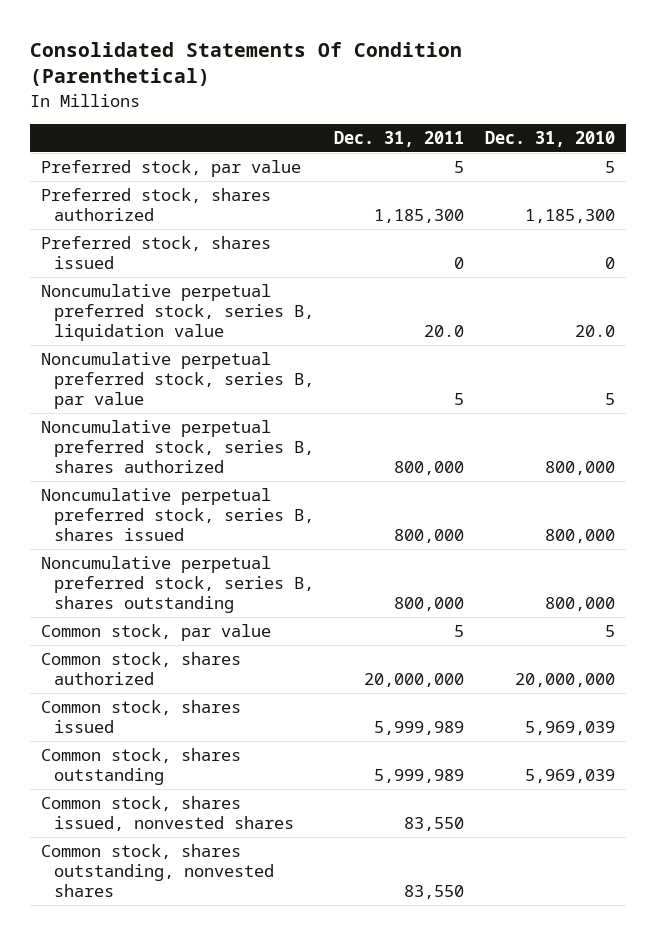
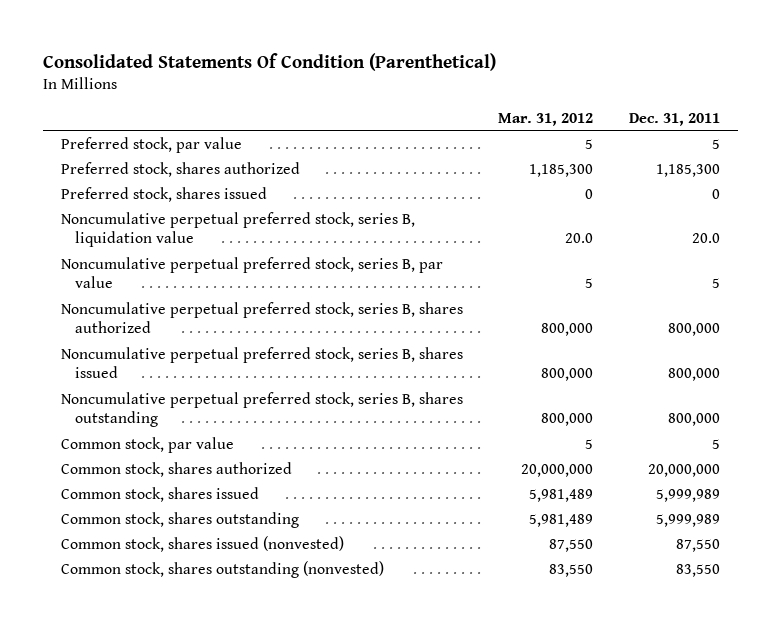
[485,130,616,147] Dec. 31, 2010 -> none
none -> [498,112,594,126] Mar. 31, 2012
[40,796,294,832] Common stock, shares issued, nonvested shares -> [61,535,345,552] Common stock, shares issued (nonvested)
[404,817,465,832] 83,550 -> [675,538,720,552] 87,550
[40,844,274,898] Common stock, shares outstanding, nonvested shares -> [61,560,385,578] Common stock, shares outstanding (nonvested)

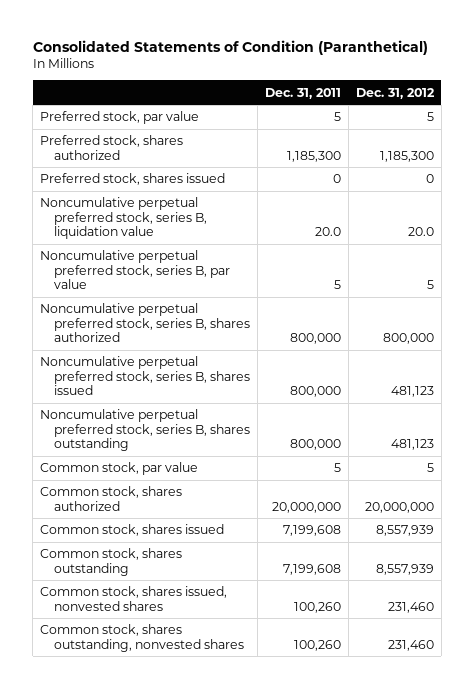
[43,52,497,71] Consolidated Statements Of Condition (Parenthetical) -> [32,39,428,55] Consolidated Statements of Condition (Paranthetical)
[498,112,594,126] Mar. 31, 2012 -> none
none -> [355,87,435,99] Dec. 31, 2012
[655,488,720,502] 5,999,989 -> [282,525,341,537] 7,199,608
[655,513,720,527] 5,999,989 -> [282,563,341,575] 7,199,608
[61,535,345,552] Common stock, shares issued (nonvested) -> [40,586,228,611] Common stock, shares issued, nonvested shares
[675,538,720,552] 87,550 -> [293,601,341,613] 100,260
[61,560,385,578] Common stock, shares outstanding (nonvested) -> [40,624,244,652] Common stock, shares outstanding, nonvested shares
[675,563,720,577] 83,550 -> [293,639,341,651] 100,260

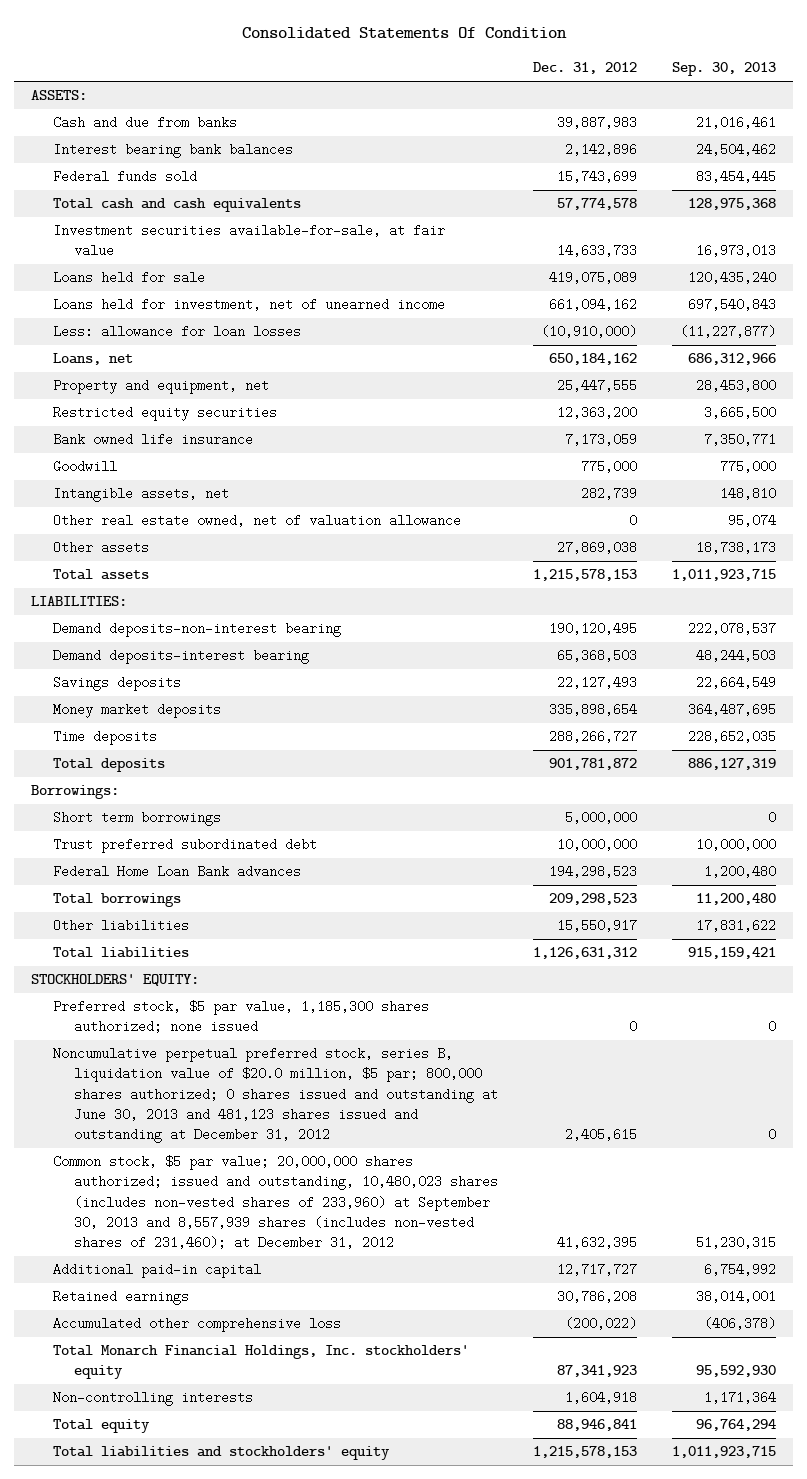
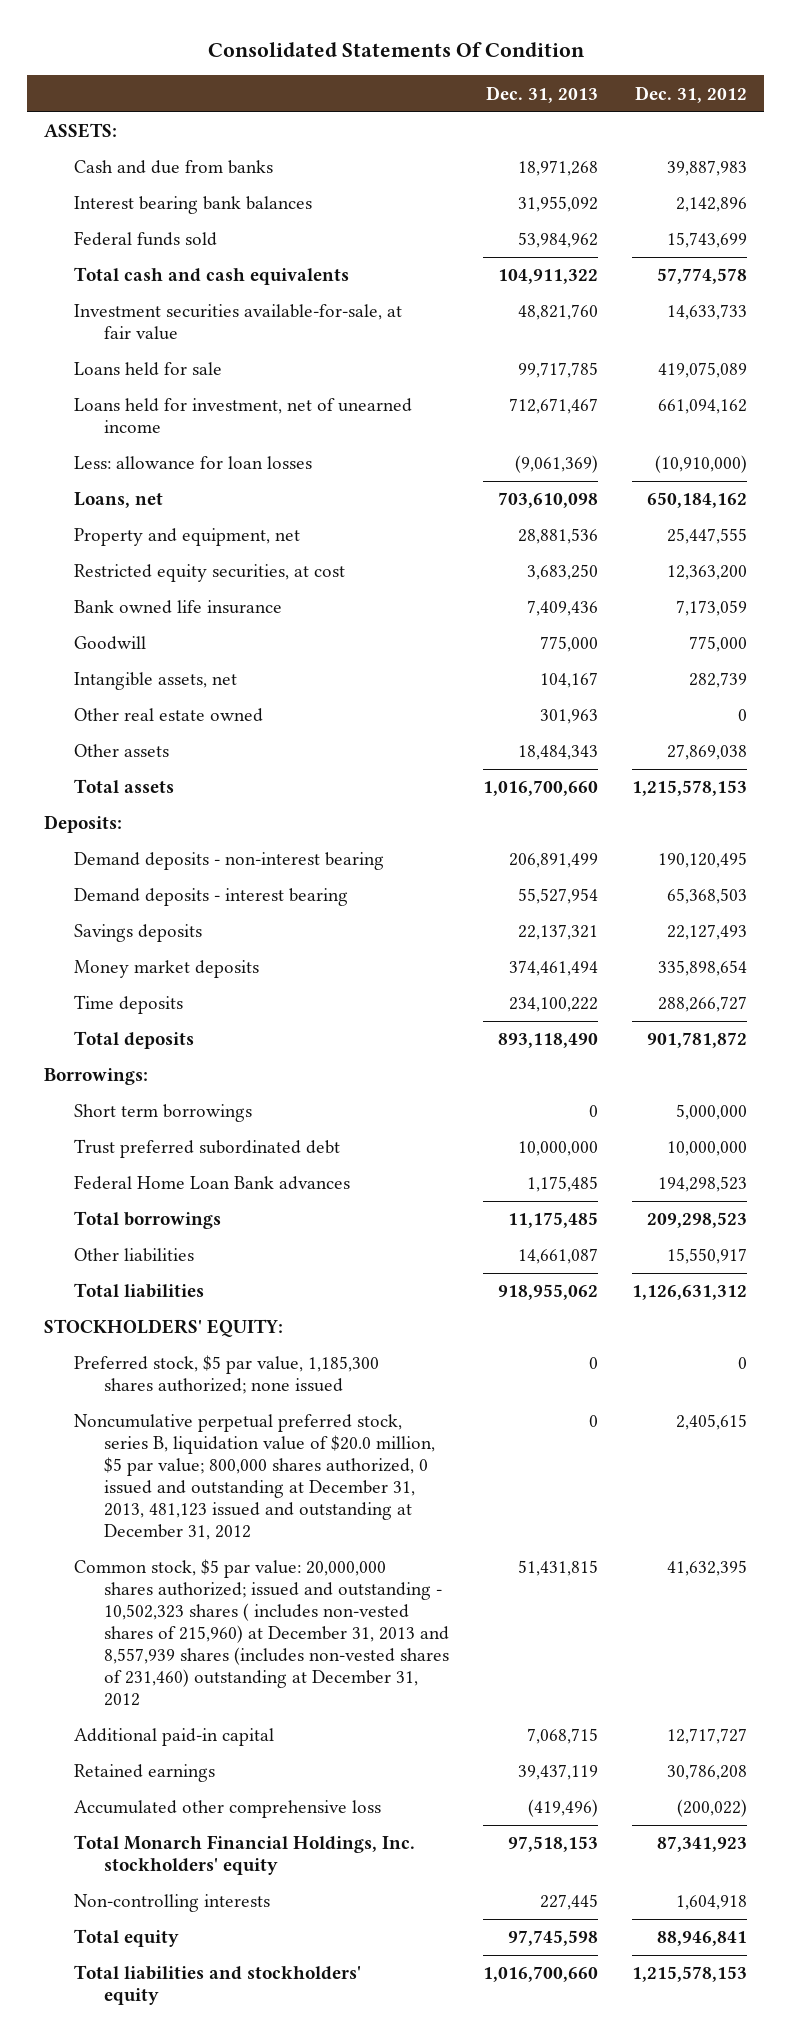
[671,62,776,77] Sep. 30, 2013 -> none
none -> [485,85,598,103] Dec. 31, 2013
[52,406,277,422] Restricted equity securities -> [74,564,346,583] Restricted equity securities, at cost
[52,514,461,528] Other real estate owned, net of valuation allowance -> [74,708,264,723] Other real estate owned
[31,596,128,607] LIABILITIES: -> none
none -> [44,815,123,834] Deposits:
[52,622,341,638] Demand deposits-non-interest bearing -> [74,852,385,871] Demand deposits - non-interest bearing
[52,649,309,665] Demand deposits-interest bearing -> [74,888,349,907] Demand deposits - interest bearing
[52,1047,499,1143] Noncumulative perpetual preferred stock, series B, liquidation value of $20.0 million, $5 par; 800,000 shares authorized; 0 shares issued and outstanding at June 30, 2013 and 481,123 shares issued and outstanding at December 31, 2012 -> [74,1414,435,1540] Noncumulative perpetual preferred stock, series B, liquidation value of $20.0 million, $5 par value; 800,000 shares authorized, 0 issued and outstanding at December 31, 2013, 481,123 issued and outstanding at December 31, 2012
[52,1155,499,1249] Common stock, $5 par value; 20,000,000 shares authorized; issued and outstanding, 10,480,023 shares (includes non-vested shares of 233,960) at September 30, 2013 and 8,557,939 shares (includes non-vested shares of 231,460); at December 31, 2012 -> [74,1559,449,1706] Common stock, $5 par value: 20,000,000 shares authorized; issued and outstanding - 10,502,323 shares ( includes non-vested shares of 215,960) at December 31, 2013 and 8,557,939 shares (includes non-vested shares of 231,460) outstanding at December 31, 2012

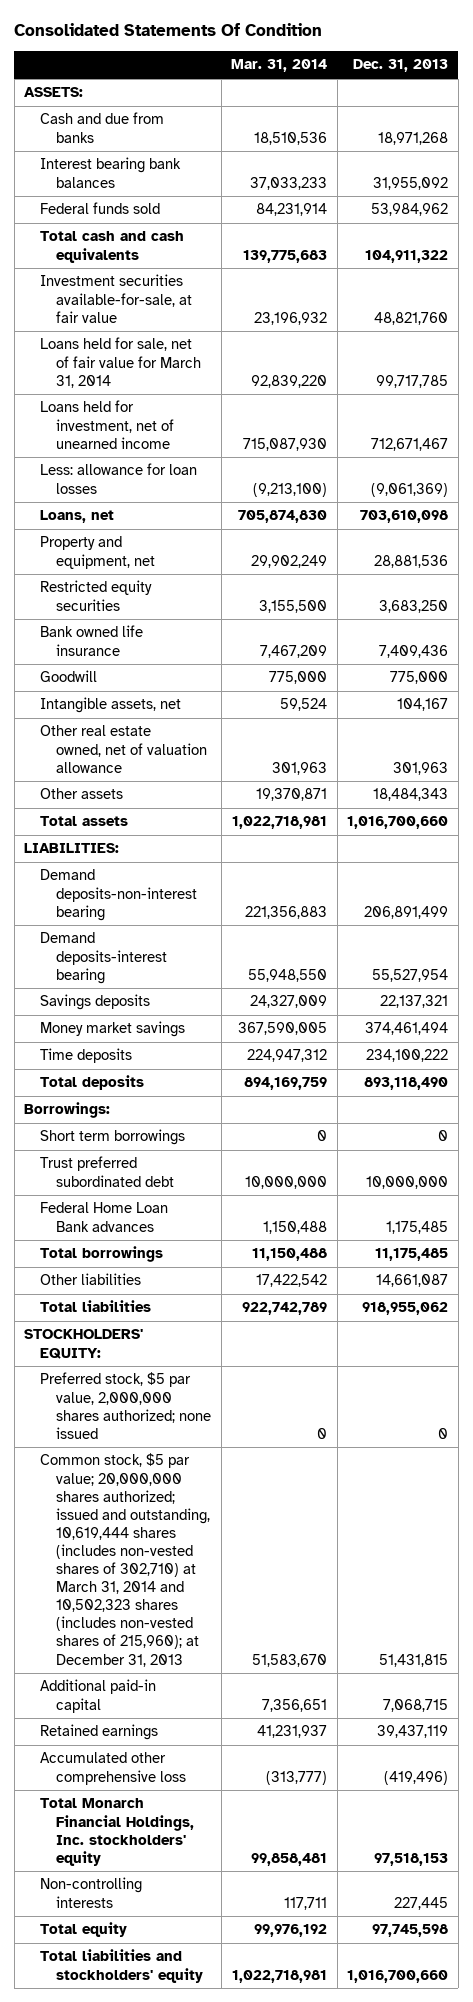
[635,85,748,103] Dec. 31, 2012 -> none
none -> [231,59,328,73] Mar. 31, 2014
[74,362,223,377] Loans held for sale -> [40,337,202,388] Loans held for sale, net of fair value for March 31, 2014
[74,564,346,583] Restricted equity securities, at cost -> [40,580,153,611] Restricted equity securities
[74,708,264,723] Other real estate owned -> [40,725,208,773] Other real estate owned, net of valuation allowance
[44,815,123,834] Deposits: -> none
none -> [24,843,120,854] LIABILITIES:
[74,852,385,871] Demand deposits - non-interest bearing -> [40,869,198,921] Demand deposits-non-interest bearing
[74,888,349,907] Demand deposits - interest bearing -> [40,932,168,984] Demand deposits-interest bearing
[74,960,260,979] Money market deposits -> [40,1021,186,1038] Money market savings
[74,1414,435,1540] Noncumulative perpetual preferred stock, series B, liquidation value of $20.0 million, $5 par value; 800,000 shares authorized, 0 issued and outstanding at December 31, 2013, 481,123 issued and outstanding at December 31, 2012 -> none
[74,1355,380,1395] Preferred stock, $5 par value, 1,185,300 shares authorized; none issued -> [40,1372,212,1439] Preferred stock, $5 par value, 2,000,000 shares authorized; none issued
[74,1559,449,1706] Common stock, $5 par value: 20,000,000 shares authorized; issued and outstanding - 10,502,323 shares ( includes non-vested shares of 215,960) at December 31, 2013 and 8,557,939 shares (includes non-vested shares of 231,460) outstanding at December 31, 2012 -> [40,1453,211,1667] Common stock, $5 par value; 20,000,000 shares authorized; issued and outstanding, 10,619,444 shares (includes non-vested shares of 302,710) at March 31, 2014 and 10,502,323 shares (includes non-vested shares of 215,960); at December 31, 2013

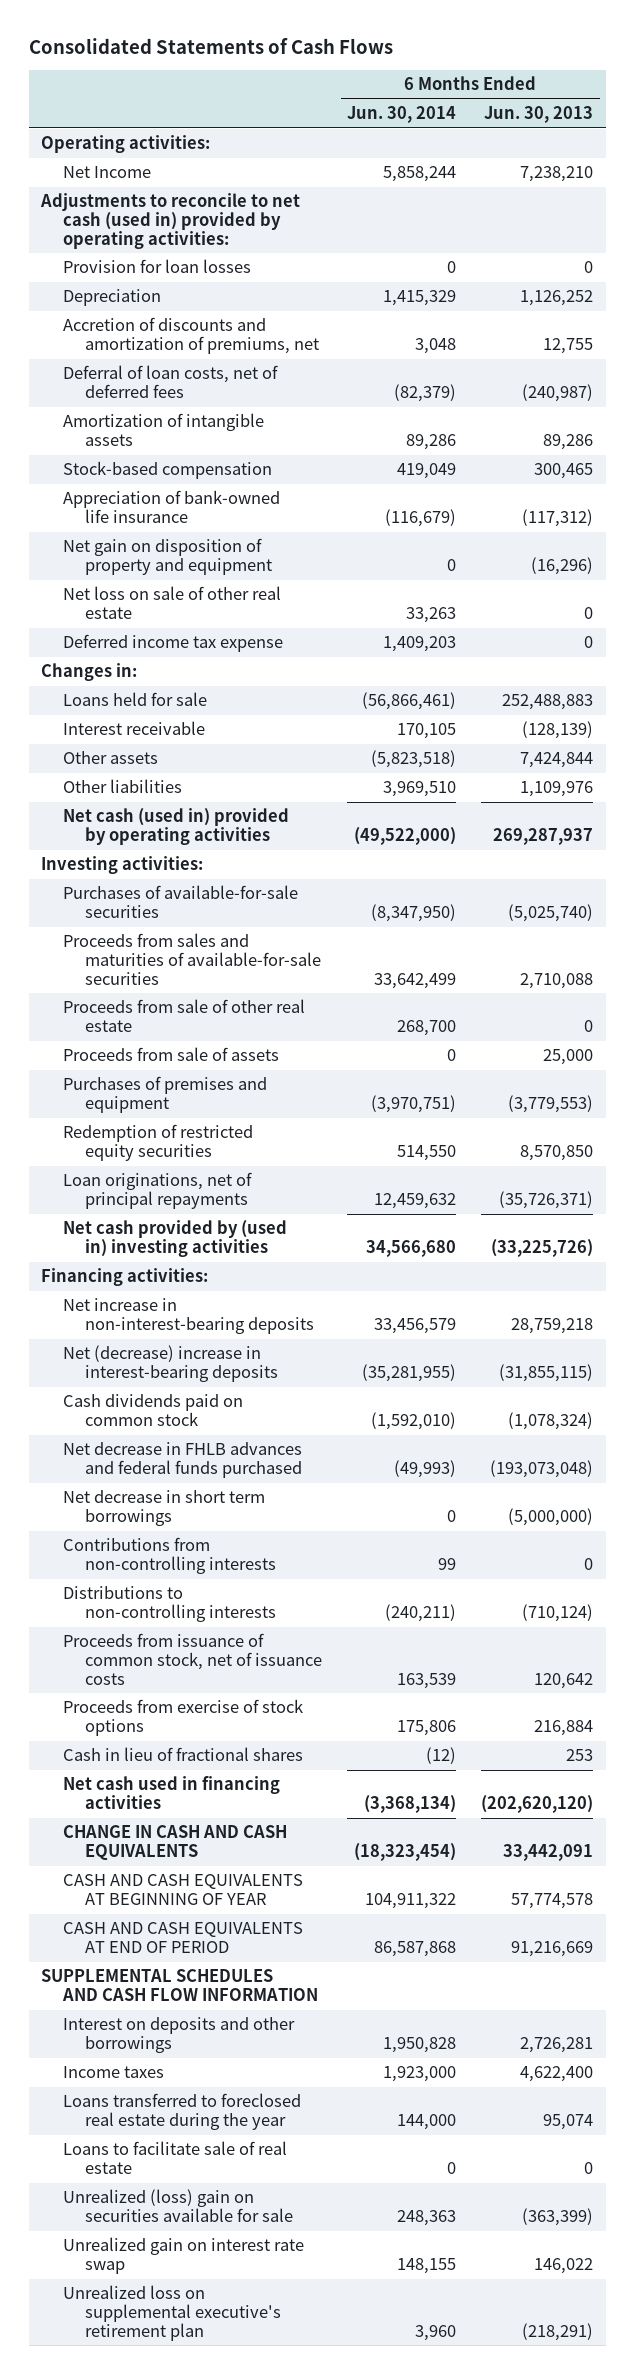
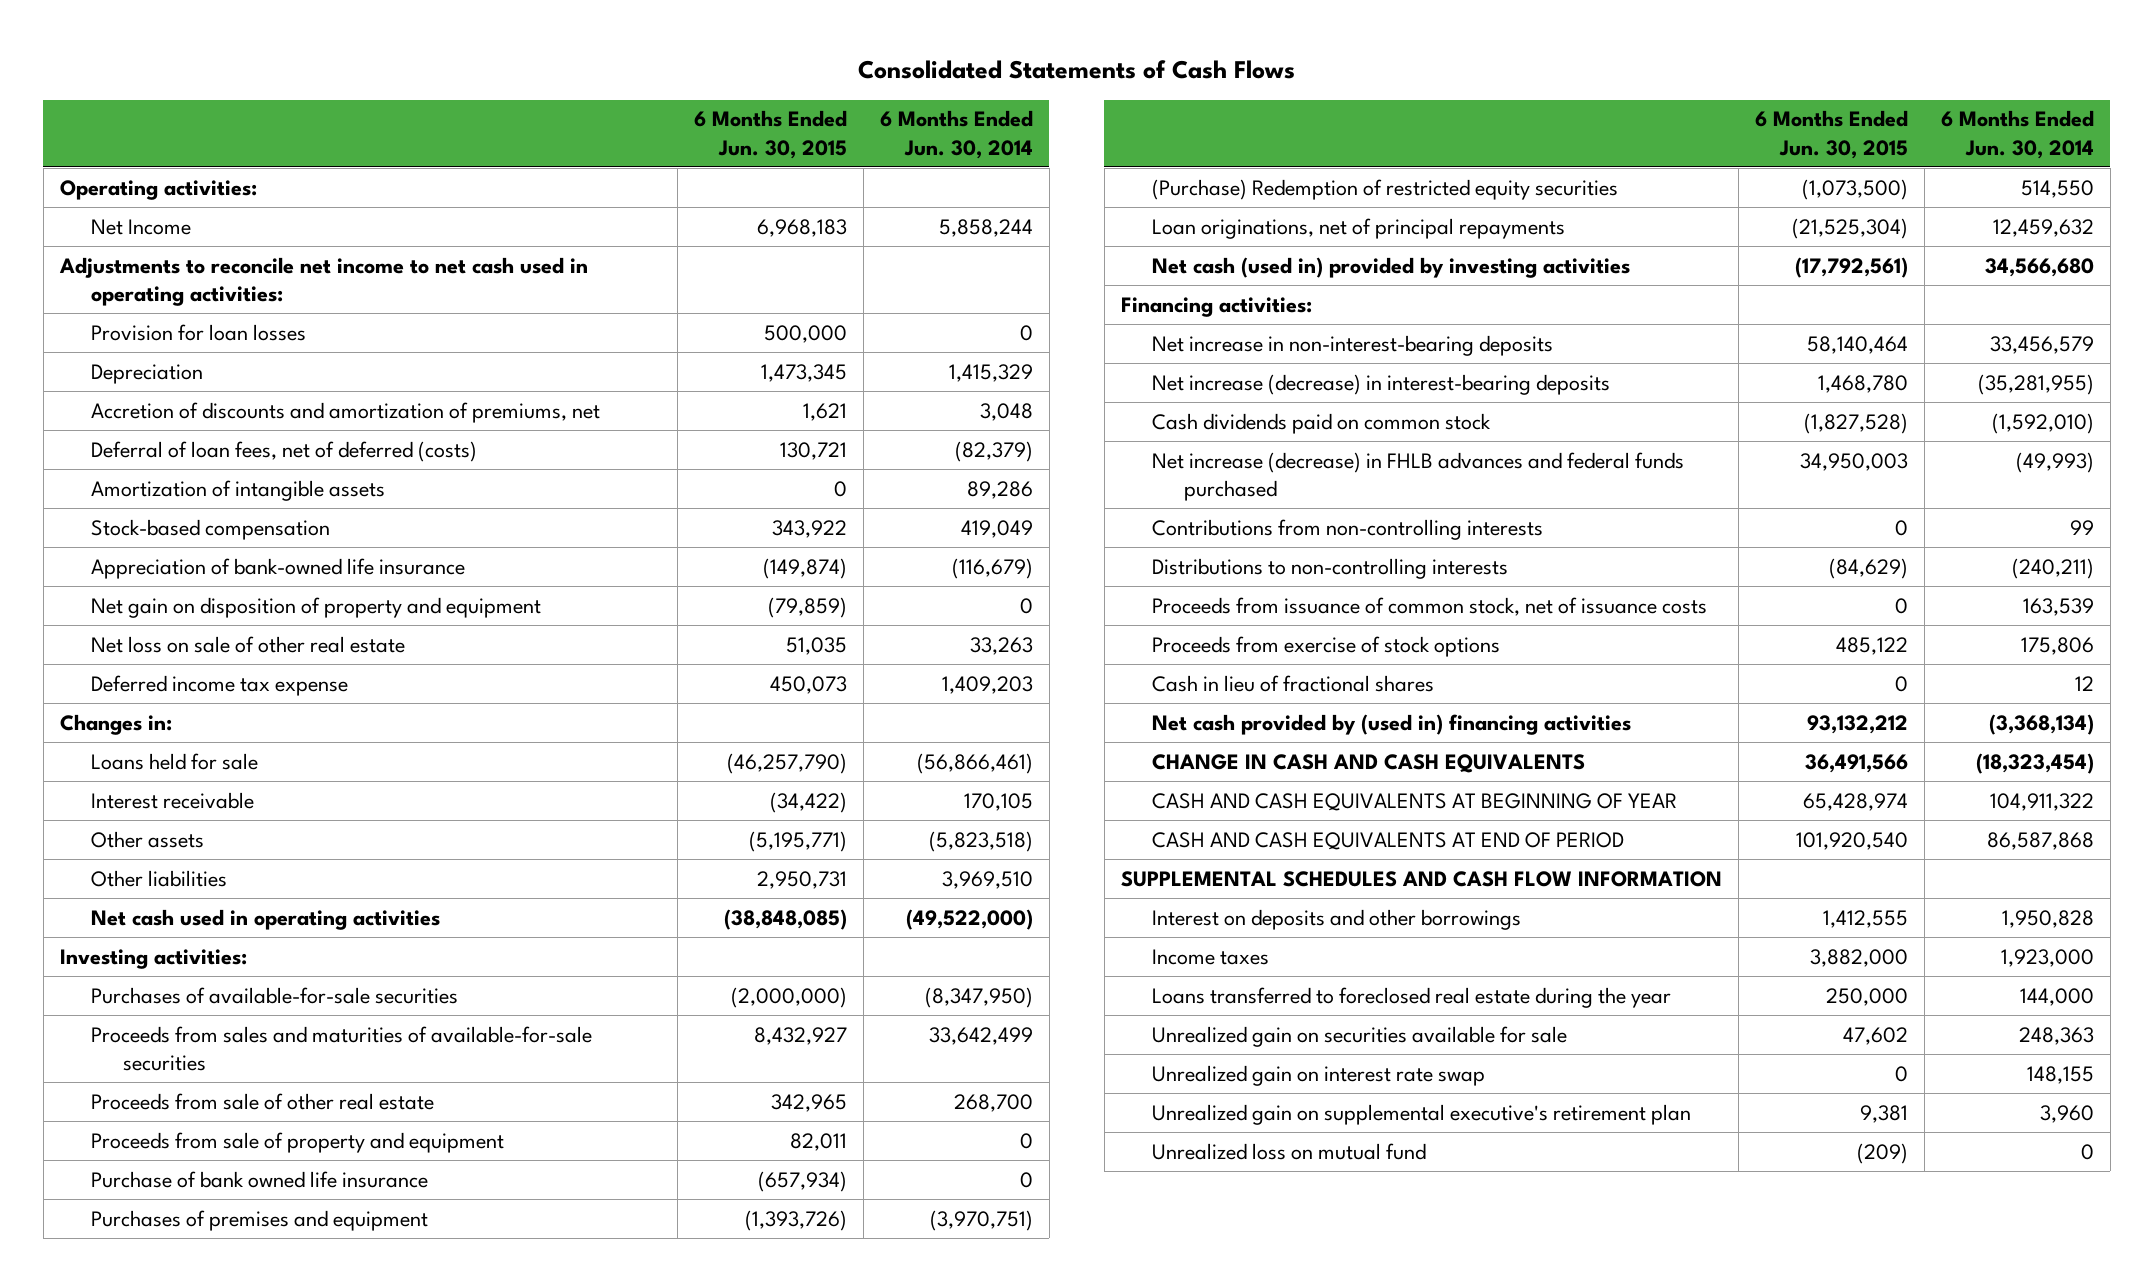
[484,106,594,124] Jun. 30, 2013 -> none
none -> [693,110,847,159] 6 Months Ended Jun. 30, 2015
[40,193,301,249] Adjustments to reconcile to net cash (used in) provided by operating activities: -> [58,256,588,307] Adjustments to reconcile net income to net cash used in operating activities:
[63,365,279,399] Deferral of loan costs, net of deferred fees -> [91,440,478,462] Deferral of loan fees, net of deferred (costs)
[63,808,290,846] Net cash (used in) provided by operating activities -> [91,908,441,930] Net cash used in operating activities
[63,1047,280,1062] Proceeds from sale of assets -> [91,1131,505,1153] Proceeds from sale of property and equipment
none -> [91,1170,429,1188] Purchase of bank owned life insurance
[63,1124,254,1162] Redemption of restricted equity securities -> [1152,178,1619,200] (Purchase) Redemption of restricted equity securities
[63,1220,288,1258] Net cash provided by (used in) investing activities -> [1152,256,1631,278] Net cash (used in) provided by investing activities
[63,1345,279,1383] Net (decrease) increase in interest-bearing deposits -> [1152,373,1611,395] Net increase (decrease) in interest-bearing deposits
[63,1490,266,1527] Net decrease in short term borrowings -> none
[63,1442,303,1479] Net decrease in FHLB advances and federal funds purchased -> [1152,451,1685,502] Net increase (decrease) in FHLB advances and federal funds purchased
[426,1747,457,1765] (12) -> [2074,675,2094,691] 12
[63,1776,281,1810] Net cash used in financing activities -> [1152,713,1632,735] Net cash provided by (used in) financing activities
[63,2141,288,2175] Loans to facilitate sale of real estate -> none
[63,2189,294,2223] Unrealized (loss) gain on securities available for sale -> [1152,1025,1568,1047] Unrealized gain on securities available for sale
[63,2285,282,2341] Unrealized loss on supplemental executive's retirement plan -> [1152,1103,1692,1125] Unrealized gain on supplemental executive's retirement plan
none -> [1152,1142,1427,1160] Unrealized loss on mutual fund

